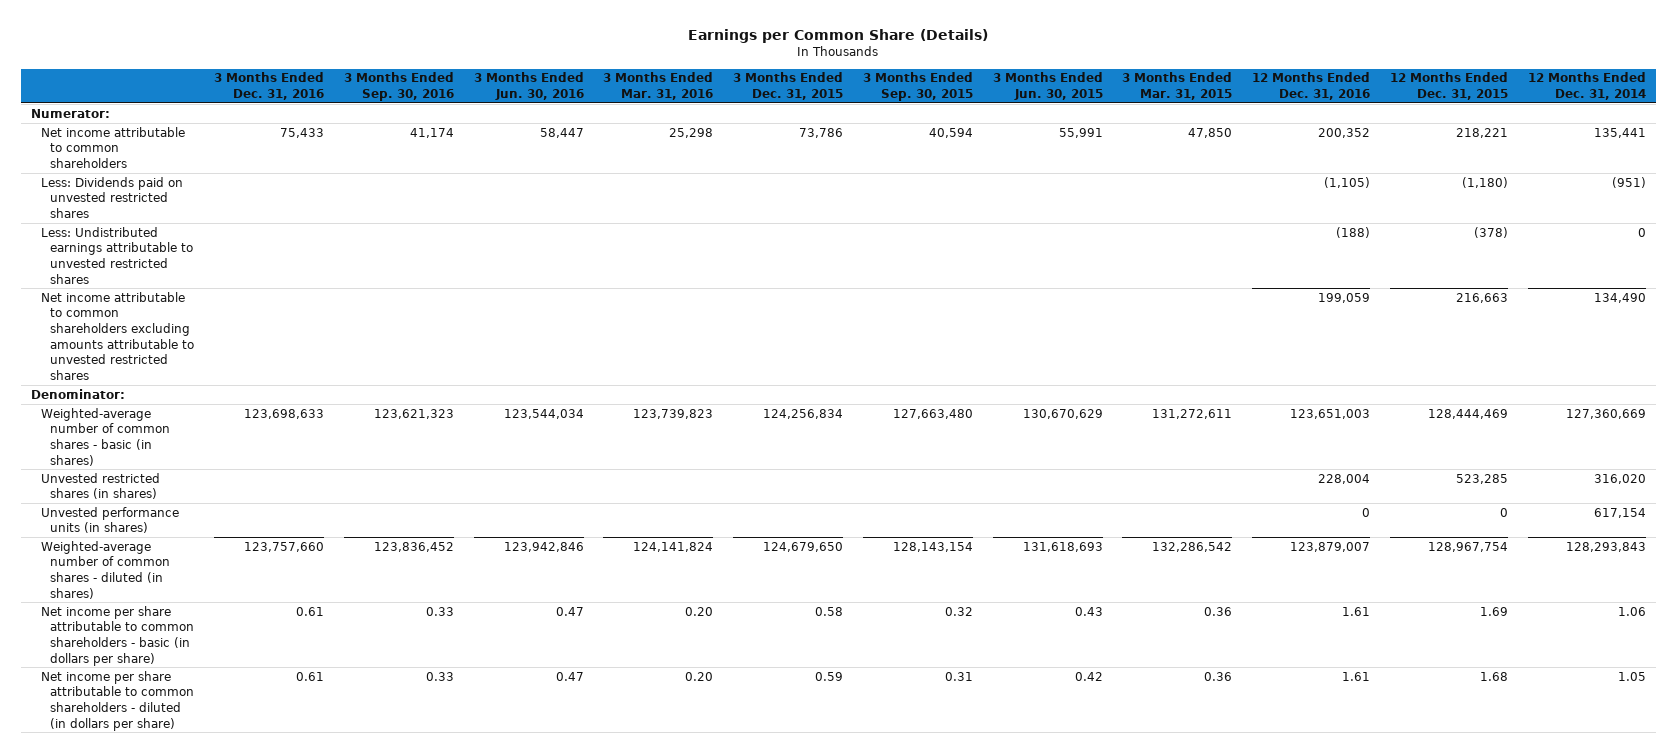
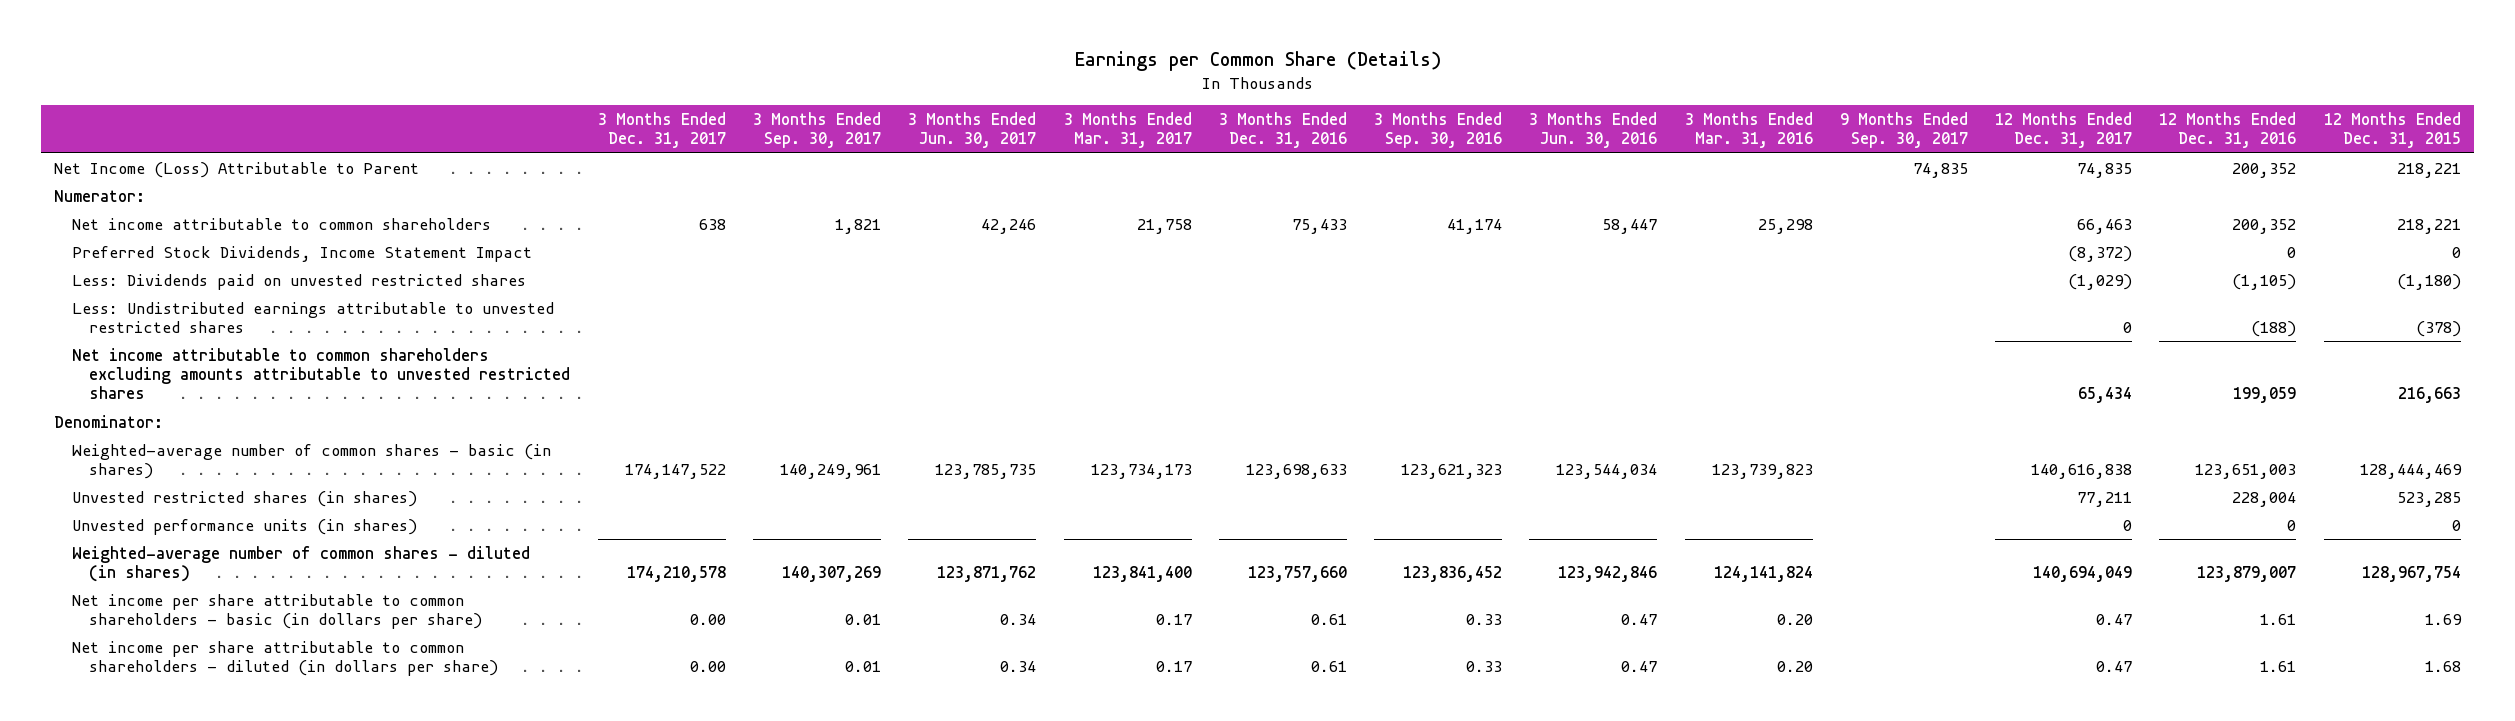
[733,72,844,101] 3 Months Ended Dec. 31, 2015 -> none
[862,72,973,102] 3 Months Ended Sep. 30, 2015 -> none
[992,72,1103,101] 3 Months Ended Jun. 30, 2015 -> none
[1122,72,1233,101] 3 Months Ended Mar. 31, 2015 -> none
[1527,72,1646,101] 12 Months Ended Dec. 31, 2014 -> none
none -> [597,111,726,149] 3 Months Ended Dec. 31, 2017
none -> [752,111,881,149] 3 Months Ended Sep. 30, 2017
none -> [908,111,1037,149] 3 Months Ended Jun. 30, 2017
none -> [1063,111,1192,149] 3 Months Ended Mar. 31, 2017
none -> [1839,111,1968,149] 9 Months Ended Sep. 30, 2017
none -> [1995,111,2133,149] 12 Months Ended Dec. 31, 2017
none -> [54,161,420,178] Net Income (Loss) Attributable to Parent
none -> [71,245,532,262] Preferred Stock Dividends, Income Statement Impact

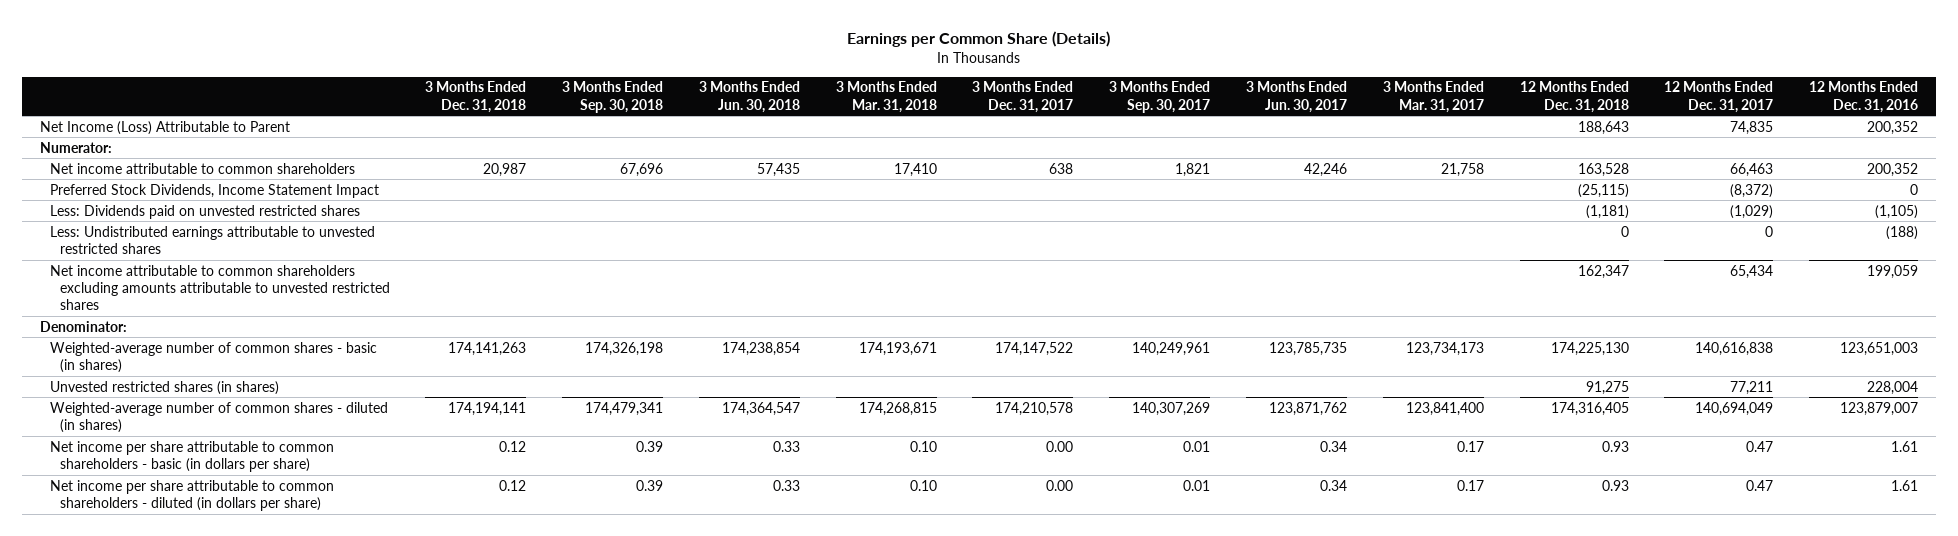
[1218,111,1347,149] 3 Months Ended Dec. 31, 2016 -> none
[1374,111,1503,149] 3 Months Ended Sep. 30, 2016 -> none
[1529,111,1658,149] 3 Months Ended Jun. 30, 2016 -> none
[1684,111,1813,149] 3 Months Ended Mar. 31, 2016 -> none
[1839,111,1968,149] 9 Months Ended Sep. 30, 2017 -> none
[2323,111,2461,149] 12 Months Ended Dec. 31, 2015 -> none
none -> [425,81,527,113] 3 Months Ended Dec. 31, 2018
none -> [562,81,664,113] 3 Months Ended Sep. 30, 2018
none -> [698,81,800,113] 3 Months Ended Jun. 30, 2018
none -> [835,81,937,113] 3 Months Ended Mar. 31, 2018
none -> [1519,81,1629,113] 12 Months Ended Dec. 31, 2018
[71,518,417,535] Unvested performance units (in shares) -> none

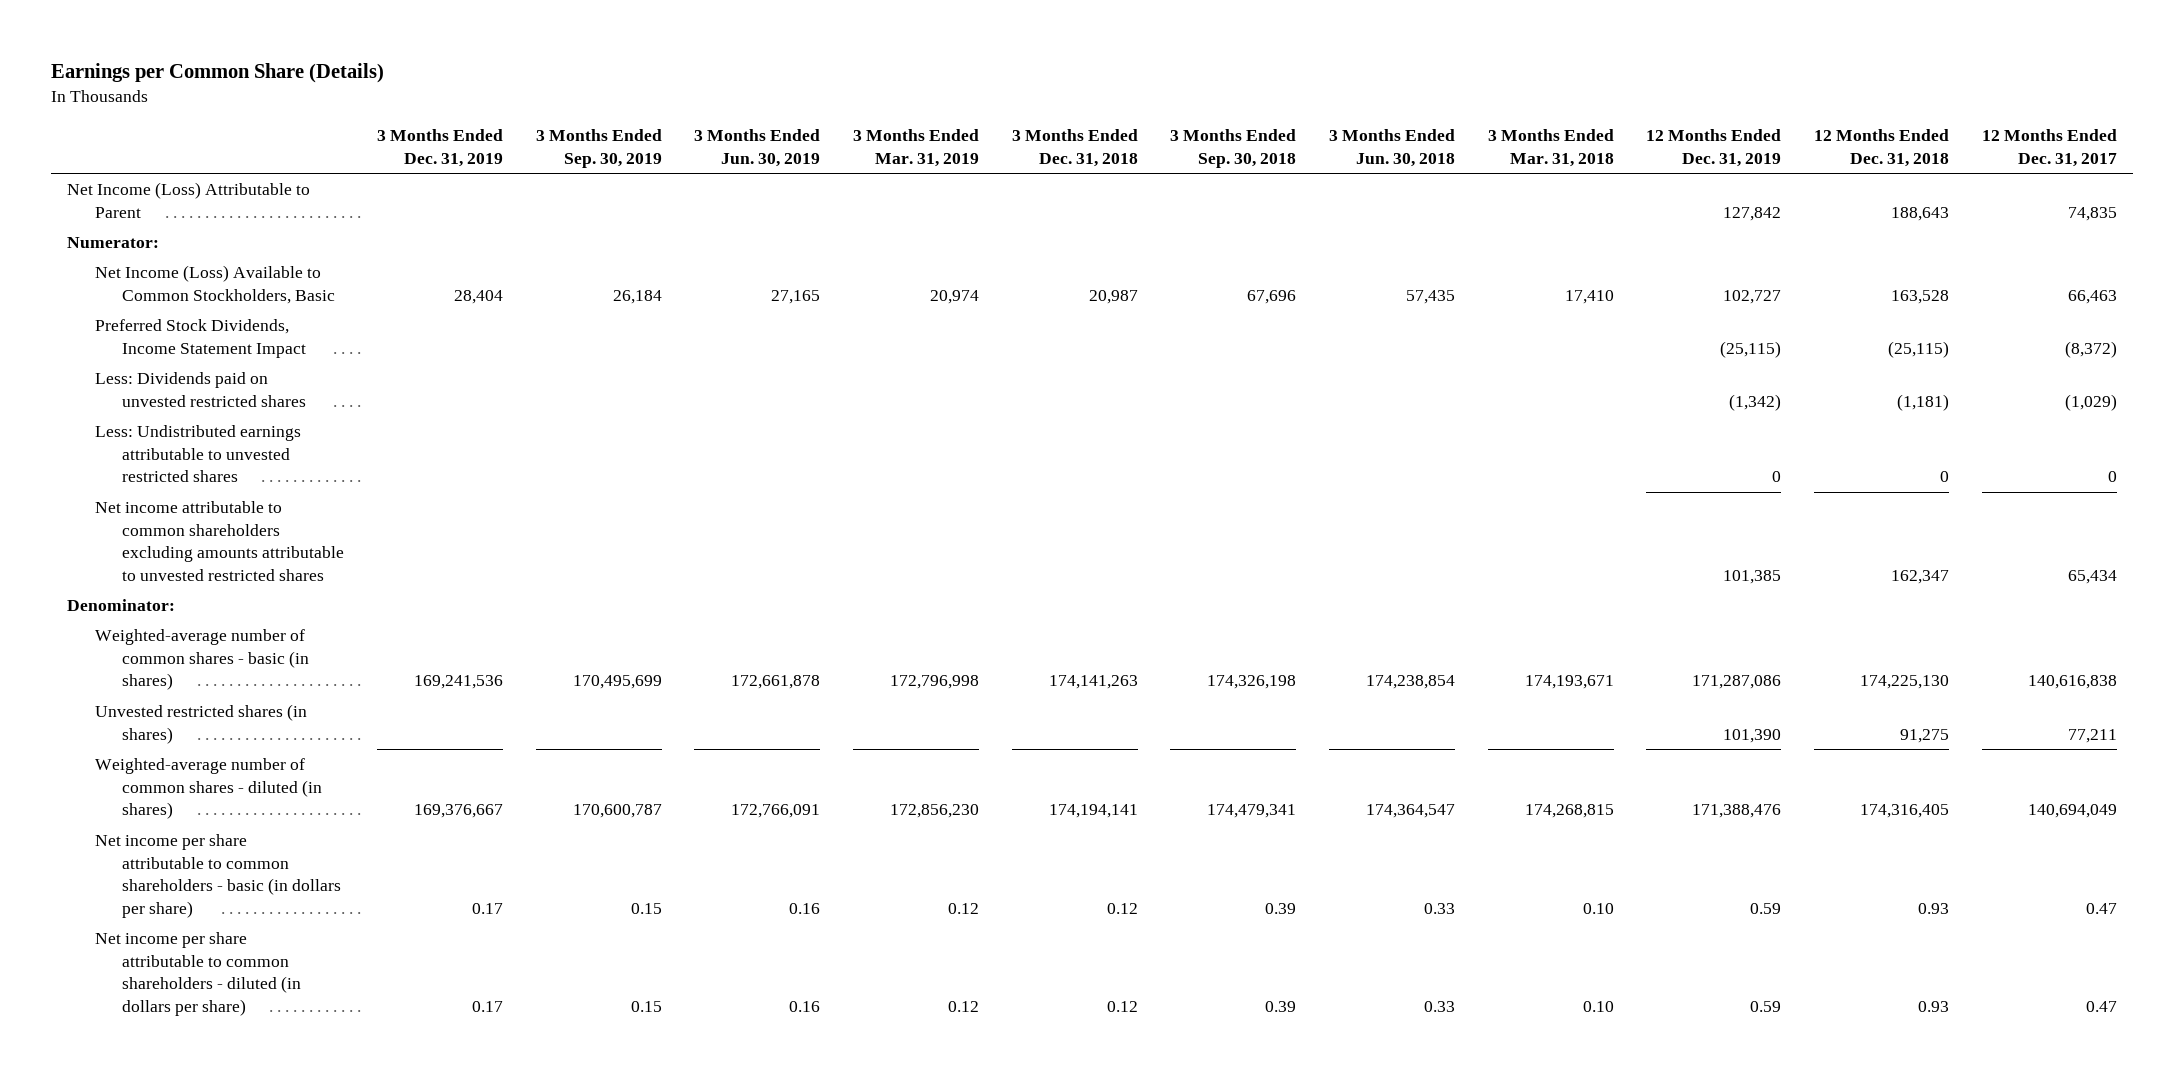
[972,81,1074,113] 3 Months Ended Dec. 31, 2017 -> none
[1109,81,1211,113] 3 Months Ended Sep. 30, 2017 -> none
[1246,81,1348,113] 3 Months Ended Jun. 30, 2017 -> none
[1382,81,1484,113] 3 Months Ended Mar. 31, 2017 -> none
[1809,81,1919,113] 12 Months Ended Dec. 31, 2016 -> none
none -> [376,129,503,167] 3 Months Ended Dec. 31, 2019
none -> [535,129,662,168] 3 Months Ended Sep. 30, 2019
none -> [694,129,821,167] 3 Months Ended Jun. 30, 2019
none -> [852,129,979,167] 3 Months Ended Mar. 31, 2019
none -> [1646,129,1782,167] 12 Months Ended Dec. 31, 2019
[49,162,355,174] Net income attributable to common shareholders -> [94,264,336,304] Net Income (Loss) Available to Common Stockholders, Basic

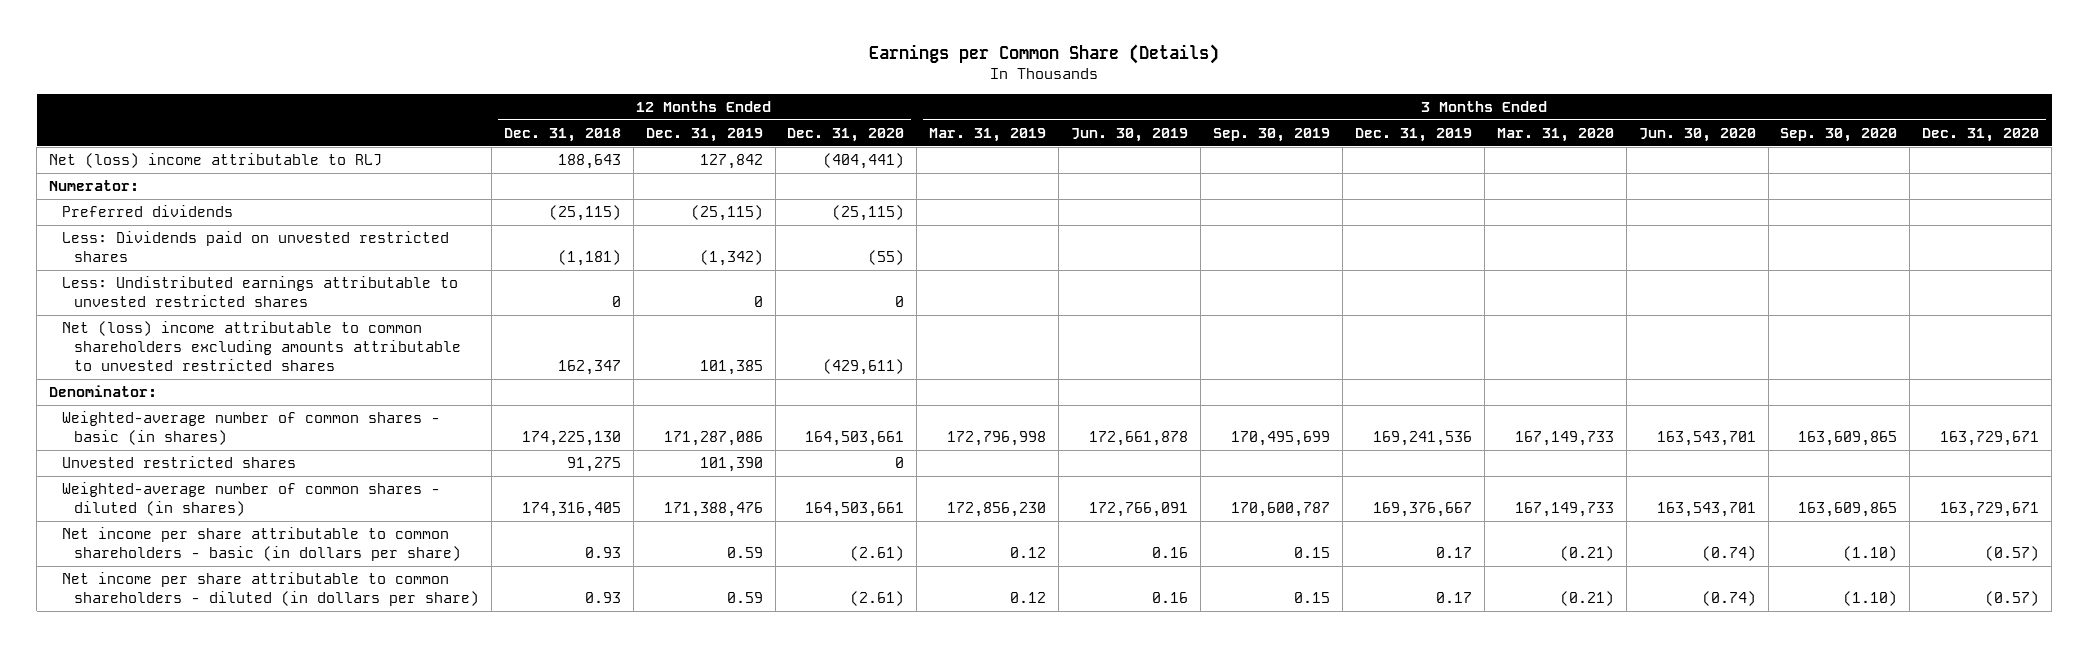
[1011,129,1138,167] 3 Months Ended Dec. 31, 2018 -> none
[1170,129,1297,168] 3 Months Ended Sep. 30, 2018 -> none
[1329,129,1456,167] 3 Months Ended Jun. 30, 2018 -> none
[1487,129,1614,167] 3 Months Ended Mar. 31, 2018 -> none
[1981,129,2117,167] 12 Months Ended Dec. 31, 2017 -> none
none -> [787,127,905,142] Dec. 31, 2020
none -> [1496,127,1614,142] Mar. 31, 2020
none -> [1638,127,1756,142] Jun. 30, 2020
none -> [1780,127,1898,142] Sep. 30, 2020
none -> [1922,127,2040,142] Dec. 31, 2020
[67,181,311,218] Net Income (Loss) Attributable to Parent -> [49,153,383,169] Net (loss) income attributable to RLJ
[94,264,336,304] Net Income (Loss) Available to Common Stockholders, Basic -> none
[94,318,307,358] Preferred Stock Dividends, Income Statement Impact -> [61,205,233,218] Preferred dividends
[94,500,345,581] Net income attributable to common shareholders excluding amounts attributable to unvested restricted shares -> [61,321,461,371] Net (loss) income attributable to common shareholders excluding amounts attributable to unvested restricted shares
[94,703,307,744] Unvested restricted shares (in shares) -> [61,456,296,469] Unvested restricted shares

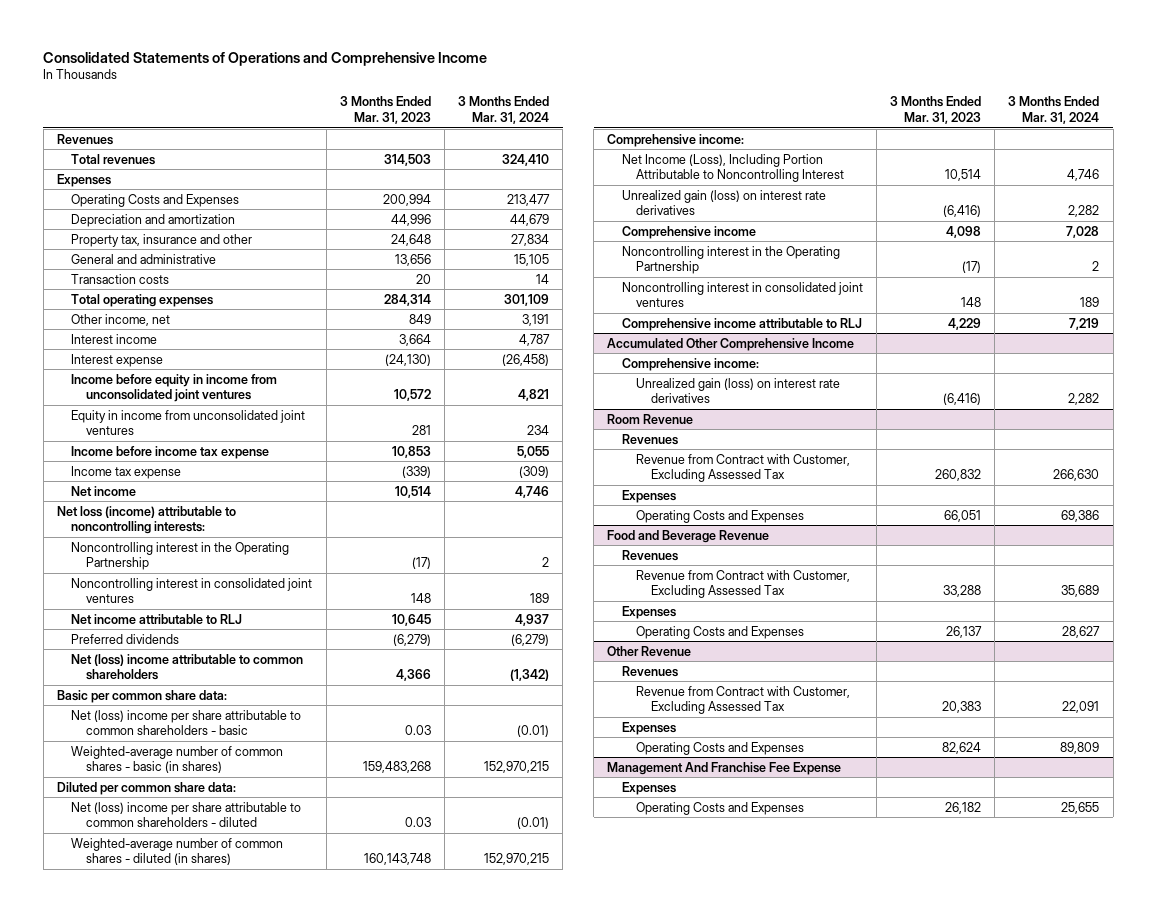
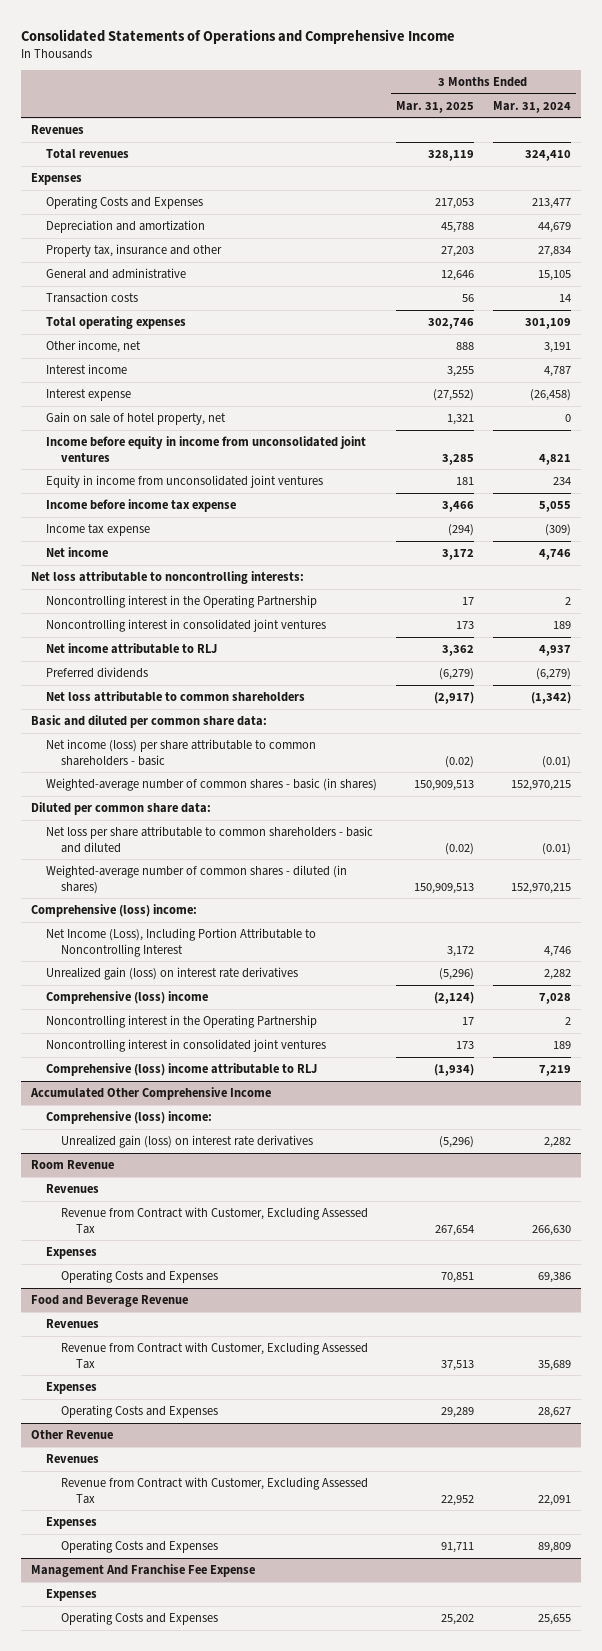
[339,96,431,125] 3 Months Ended Mar. 31, 2023 -> none
none -> [395,100,474,113] Mar. 31, 2025
none -> [45,411,226,425] Gain on sale of hotel property, net
[57,505,237,535] Net loss (income) attributable to noncontrolling interests: -> [30,570,304,584] Net loss attributable to noncontrolling interests:
[71,653,304,681] Net (loss) income attributable to common shareholders -> [45,690,305,702] Net loss attributable to common shareholders
[57,689,228,703] Basic per common share data: -> [30,714,267,728] Basic and diluted per common share data:
[71,709,302,736] Net (loss) income per share attributable to common shareholders - basic -> [45,738,316,766] Net income (loss) per share attributable to common shareholders - basic
[71,801,302,828] Net (loss) income per share attributable to common shareholders - diluted -> [45,825,373,853] Net loss per share attributable to common shareholders - basic and diluted
[607,133,745,147] Comprehensive income: -> [30,903,197,917] Comprehensive (loss) income:
[621,225,756,239] Comprehensive income -> [45,990,208,1004] Comprehensive (loss) income
[621,317,862,331] Comprehensive income attributable to RLJ -> [45,1062,317,1076] Comprehensive (loss) income attributable to RLJ
[621,357,759,371] Comprehensive income: -> [45,1110,212,1124] Comprehensive (loss) income:

